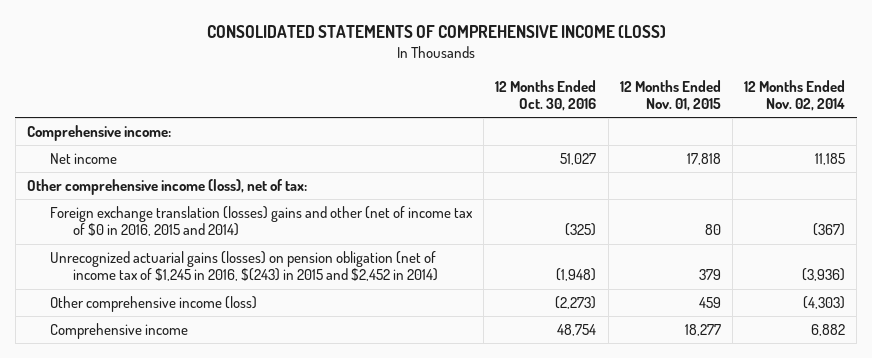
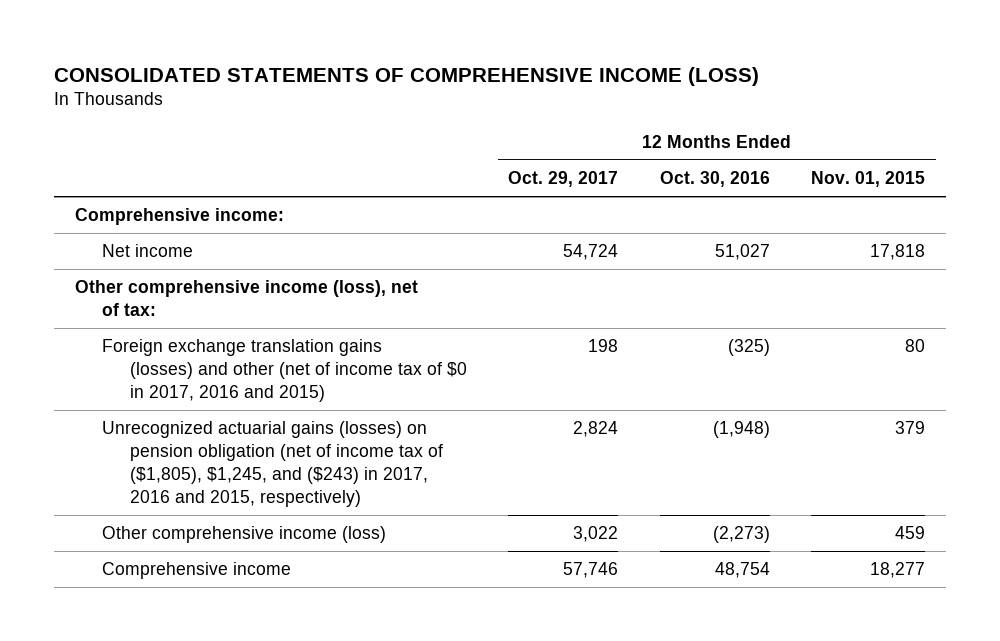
[744,79,846,112] 12 Months Ended Nov. 02, 2014 -> none
none -> [508,170,619,187] Oct. 29, 2017
[49,205,473,237] Foreign exchange translation (losses) gains and other (net of income tax of $0 in 2016, 2015 and 2014) -> [102,339,467,403] Foreign exchange translation gains (losses) and other (net of income tax of $0 in 2017, 2016 and 2015)
[49,250,439,282] Unrecognized actuarial gains (losses) on pension obligation (net of income tax of $1,245 in 2016, $(243) in 2015 and $2,452 in 2014) -> [102,421,443,508] Unrecognized actuarial gains (losses) on pension obligation (net of income tax of ($1,805), $1,245, and ($243) in 2017, 2016 and 2015, respectively)

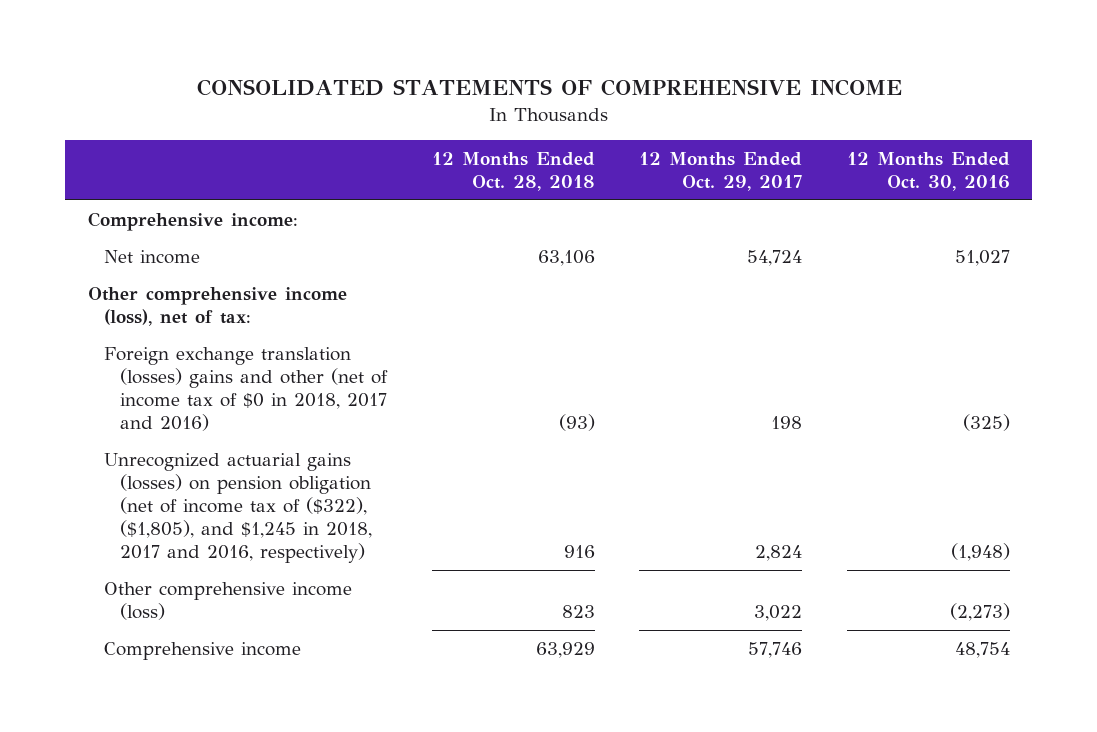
[53,66,759,86] CONSOLIDATED STATEMENTS OF COMPREHENSIVE INCOME (LOSS) -> [196,79,902,97] CONSOLIDATED STATEMENTS OF COMPREHENSIVE INCOME
[811,170,926,187] Nov. 01, 2015 -> none
none -> [431,152,595,192] 12 Months Ended Oct. 28, 2018
[102,339,467,403] Foreign exchange translation gains (losses) and other (net of income tax of $0 in 2017, 2016 and 2015) -> [103,347,389,431] Foreign exchange translation (losses) gains and other (net of income tax of $0 in 2018, 2017 and 2016)
[102,421,443,508] Unrecognized actuarial gains (losses) on pension obligation (net of income tax of ($1,805), $1,245, and ($243) in 2017, 2016 and 2015, respectively) -> [103,453,373,563] Unrecognized actuarial gains (losses) on pension obligation (net of income tax of ($322), ($1,805), and $1,245 in 2018, 2017 and 2016, respectively)

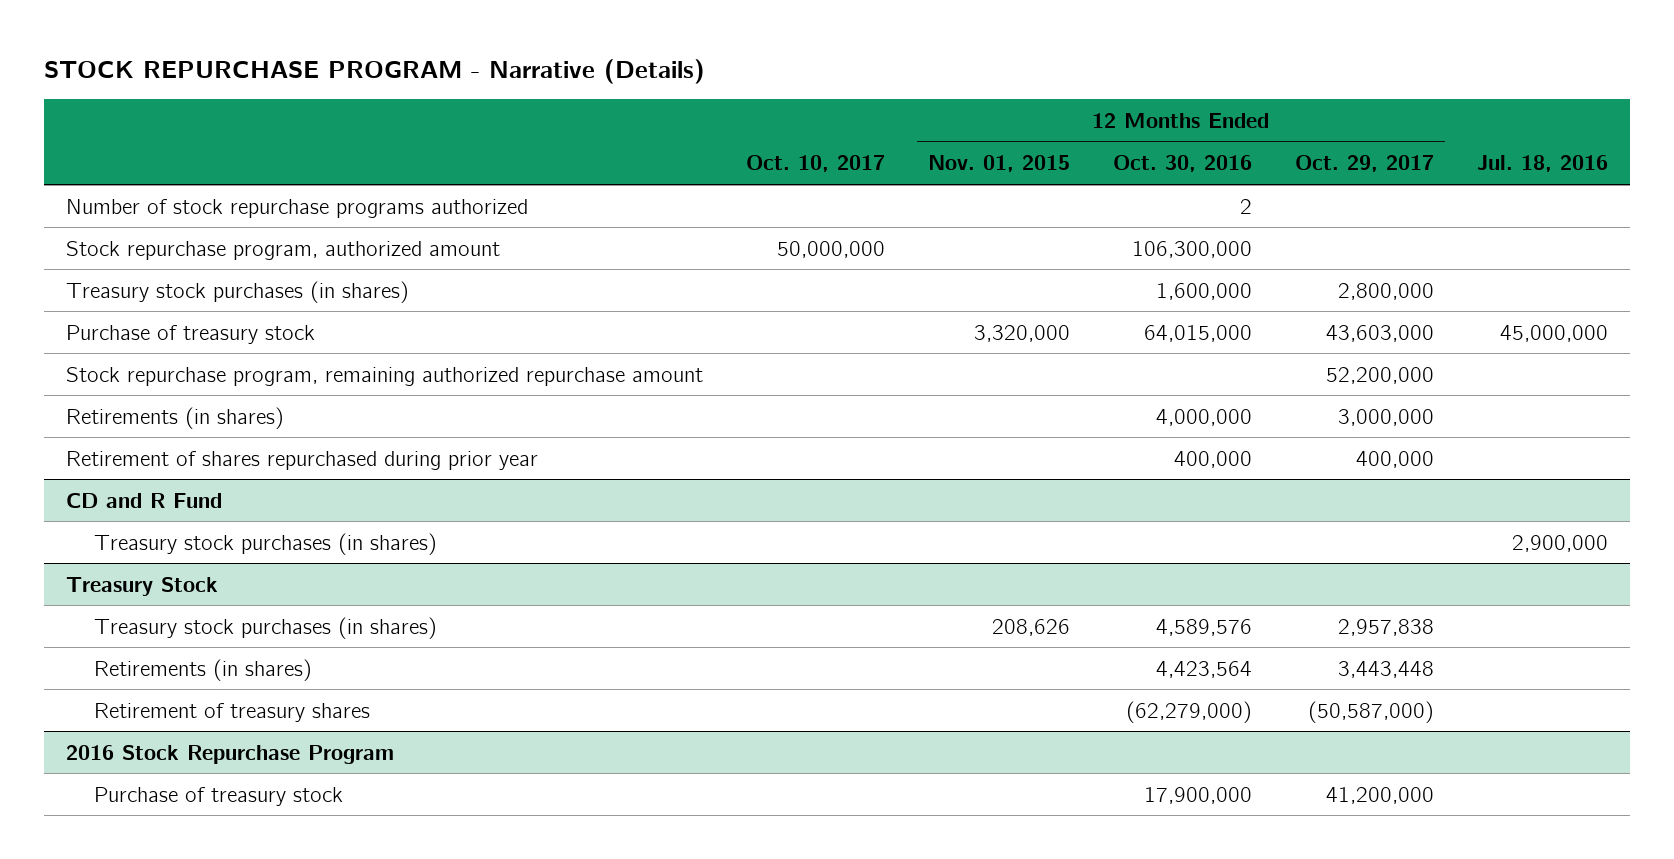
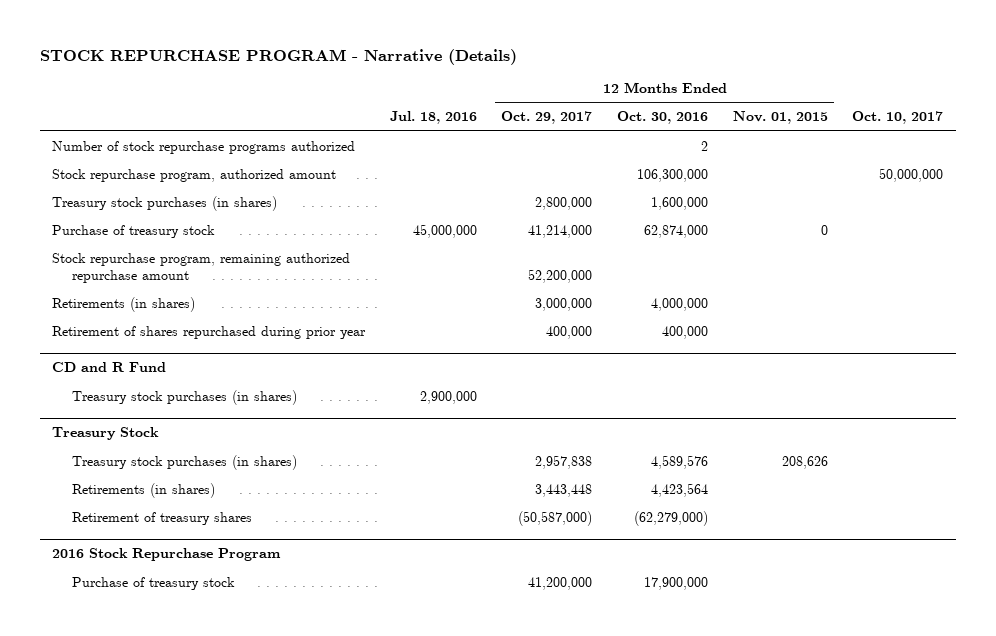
[973,324,1070,342] 3,320,000 -> [820,224,828,235] 0
[1143,324,1252,342] 64,015,000 -> [644,224,709,238] 62,874,000
[1325,324,1434,342] 43,603,000 -> [528,224,593,238] 41,214,000

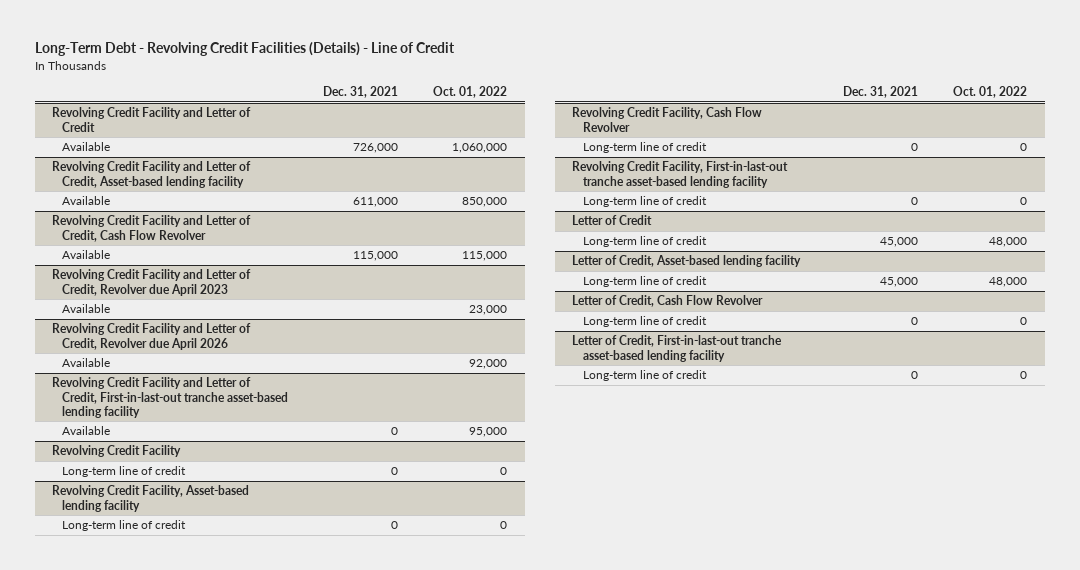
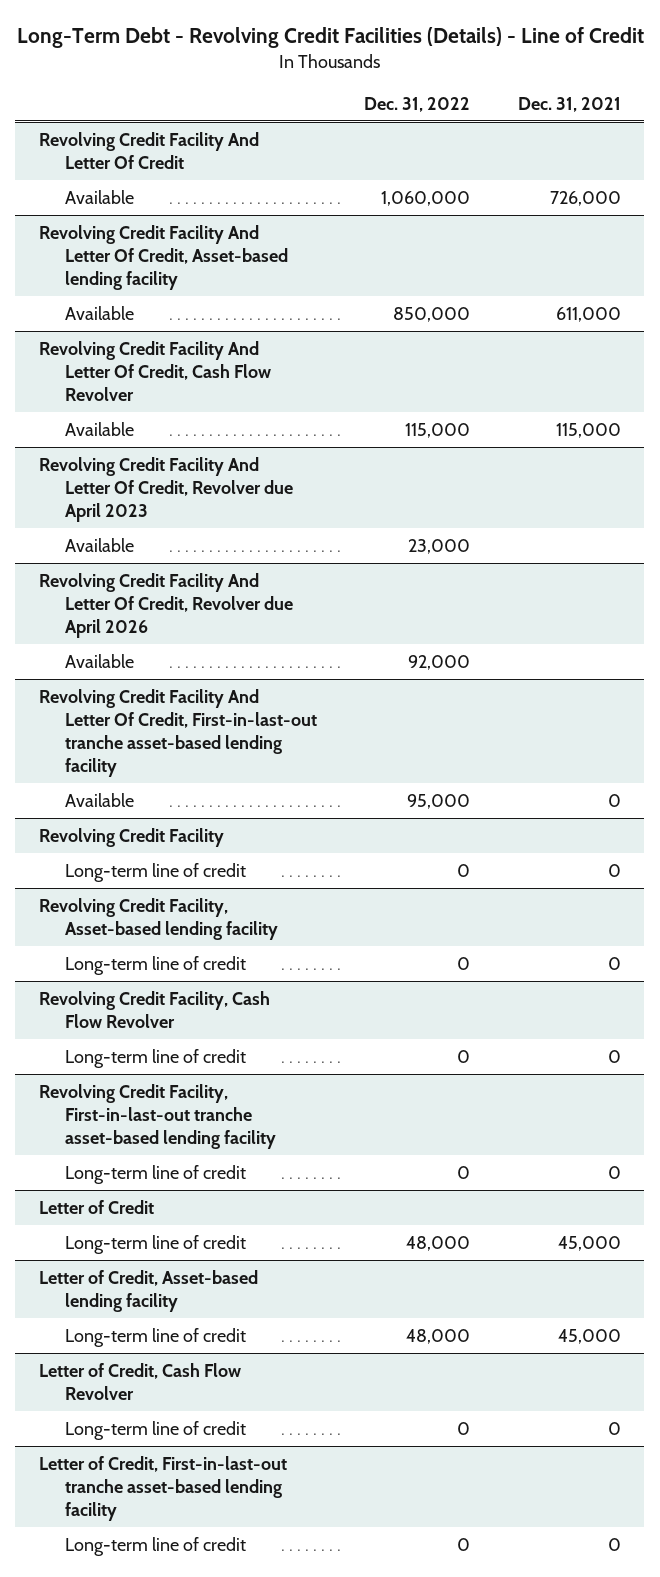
[433,86,508,99] Oct. 01, 2022 -> none
none -> [364,96,471,112] Dec. 31, 2022
[52,107,252,132] Revolving Credit Facility and Letter of Credit -> [38,131,259,169] Revolving Credit Facility And Letter Of Credit
[52,161,252,188] Revolving Credit Facility and Letter of Credit, Asset-based lending facility -> [38,224,288,291] Revolving Credit Facility And Letter Of Credit, Asset-based lending facility
[52,215,252,242] Revolving Credit Facility and Letter of Credit, Cash Flow Revolver -> [38,340,271,402] Revolving Credit Facility And Letter Of Credit, Cash Flow Revolver
[52,269,252,296] Revolving Credit Facility and Letter of Credit, Revolver due April 2023 -> [38,456,293,523] Revolving Credit Facility And Letter Of Credit, Revolver due April 2023
[52,323,252,350] Revolving Credit Facility and Letter of Credit, Revolver due April 2026 -> [38,572,293,639] Revolving Credit Facility And Letter Of Credit, Revolver due April 2026
[52,377,289,418] Revolving Credit Facility and Letter of Credit, First-in-last-out tranche asset-based lending facility -> [38,688,317,778] Revolving Credit Facility And Letter Of Credit, First-in-last-out tranche asset-based lending facility

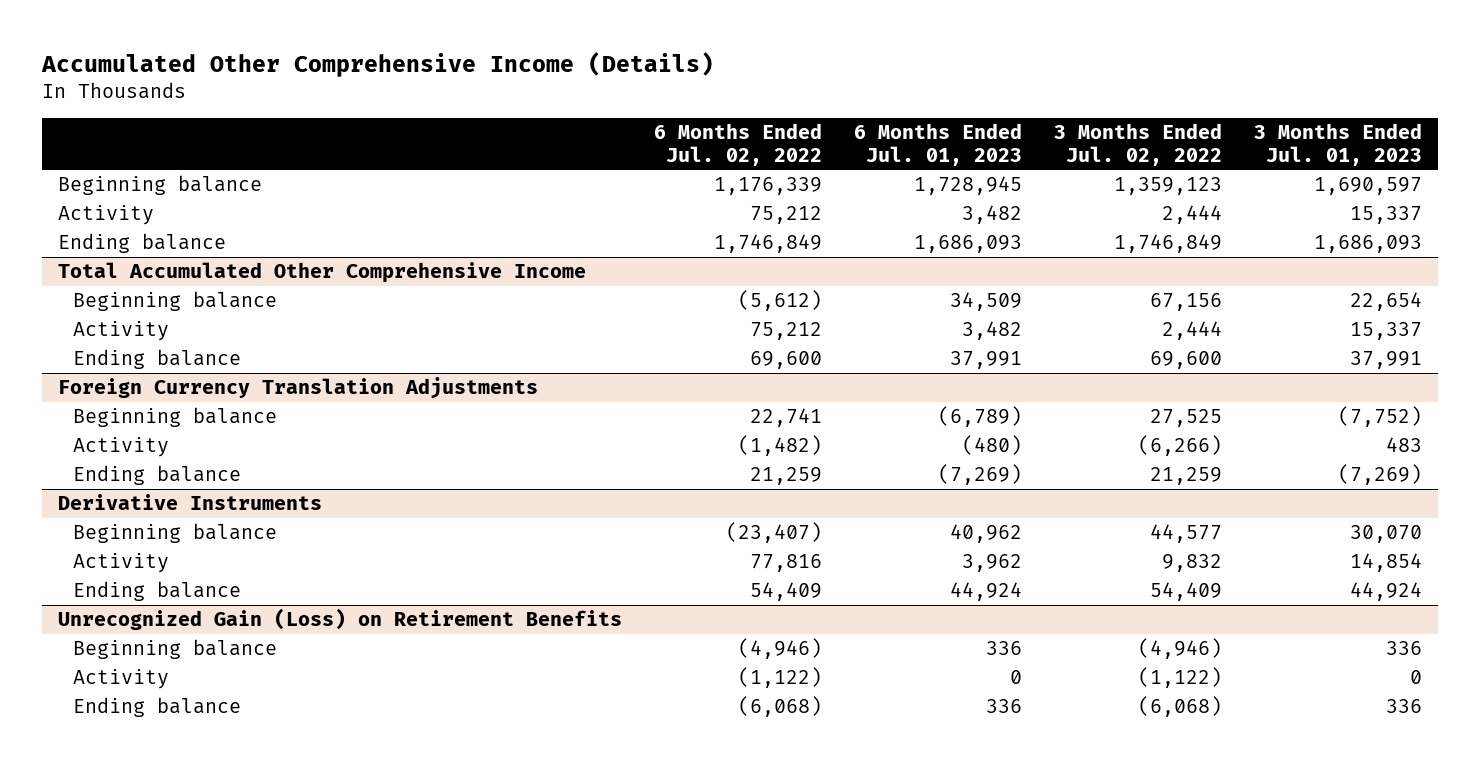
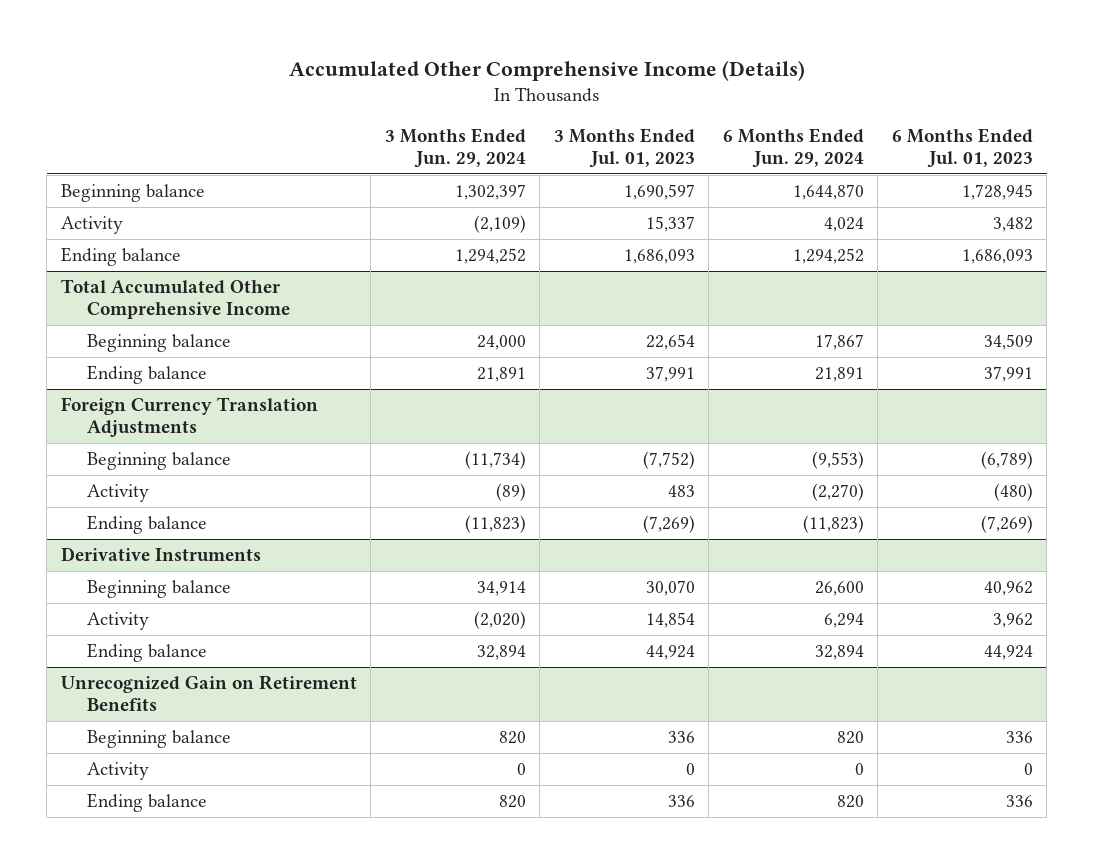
[654,123,823,166] 6 Months Ended Jul. 02, 2022 -> none
[1054,123,1223,166] 3 Months Ended Jul. 02, 2022 -> none
none -> [384,128,526,168] 3 Months Ended Jun. 29, 2024
none -> [722,128,864,168] 6 Months Ended Jun. 29, 2024
[72,321,169,342] Activity -> none
[57,608,622,631] Unrecognized Gain (Loss) on Retirement Benefits -> [60,674,357,711] Unrecognized Gain on Retirement Benefits

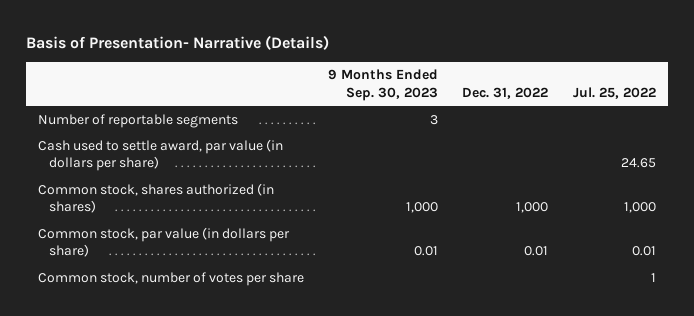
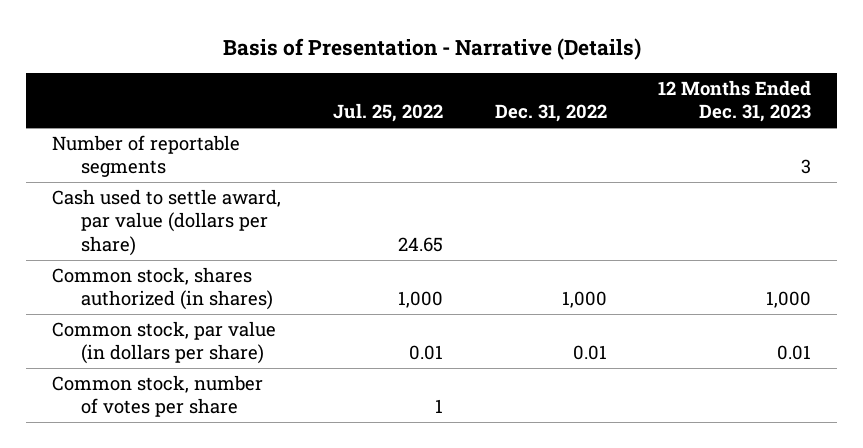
[25,34,329,50] Basis of Presentation- Narrative (Details) -> [222,37,641,60] Basis of Presentation - Narrative (Details)
[328,69,439,101] 9 Months Ended Sep. 30, 2023 -> none
none -> [658,79,812,123] 12 Months Ended Dec. 31, 2023
[37,138,283,172] Cash used to settle award, par value (in dollars per share) -> [52,189,282,256] Cash used to settle award, par value (dollars per share)

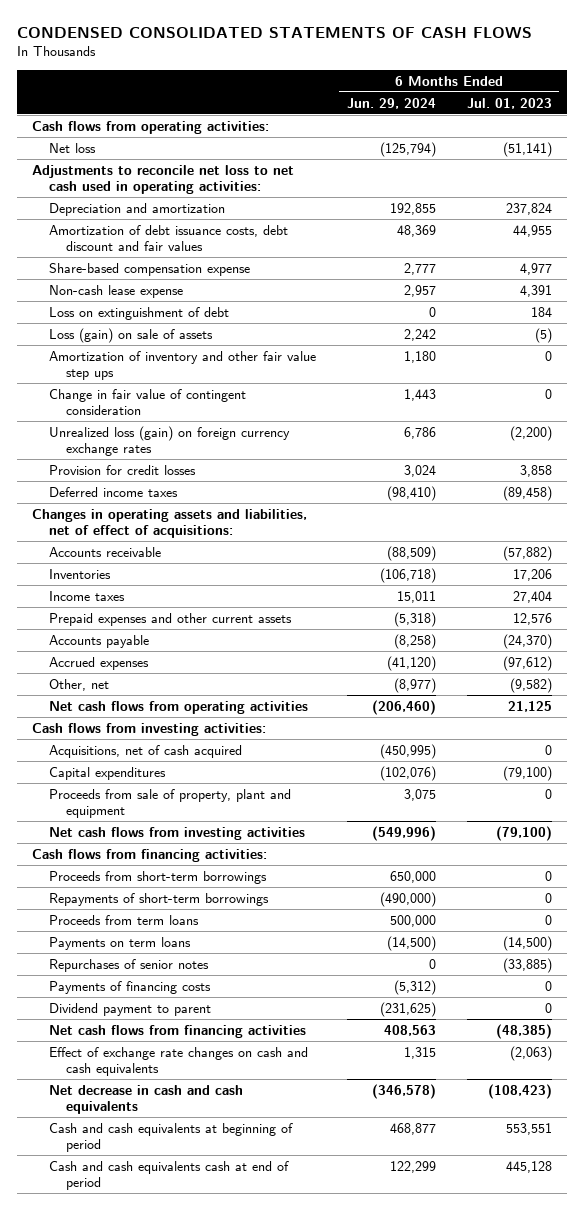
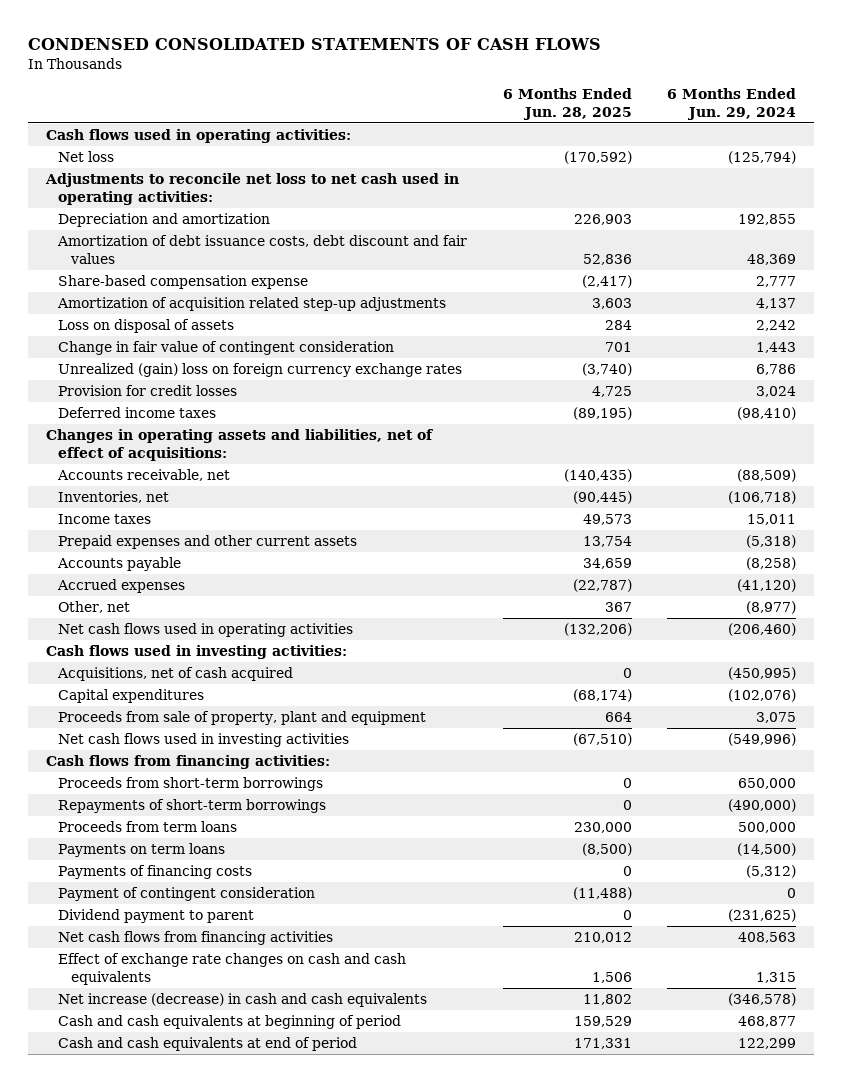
[466,97,552,109] Jul. 01, 2023 -> none
none -> [502,88,632,120] 6 Months Ended Jun. 28, 2025
[32,120,270,134] Cash flows from operating activities: -> [46,129,352,144] Cash flows used in operating activities:
[49,284,184,298] Non-cash lease expense -> none
[49,306,230,320] Loss on extinguishment of debt -> none
[49,350,317,380] Amortization of inventory and other fair value step ups -> none
none -> [57,297,447,312] Amortization of acquisition related step-up adjustments
[49,327,214,343] Loss (gain) on sale of assets -> [58,319,235,334] Loss on disposal of assets
[49,425,291,456] Unrealized loss (gain) on foreign currency exchange rates -> [58,363,463,378] Unrealized (gain) loss on foreign currency exchange rates
[49,546,162,557] Accounts receivable -> [57,469,231,482] Accounts receivable, net
[49,568,112,579] Inventories -> [58,491,170,504] Inventories, net
[49,700,309,714] Net cash flows from operating activities -> [58,623,354,638] Net cash flows used in operating activities
[32,722,267,736] Cash flows from investing activities: -> [46,645,348,660] Cash flows used in investing activities:
[49,826,306,840] Net cash flows from investing activities -> [58,733,350,748] Net cash flows used in investing activities
[49,958,210,972] Repurchases of senior notes -> none
none -> [58,887,316,902] Payment of contingent consideration
[49,1084,244,1114] Net decrease in cash and cash equivalents -> [58,993,428,1008] Net increase (decrease) in cash and cash equivalents
[49,1160,290,1190] Cash and cash equivalents cash at end of period -> [58,1037,358,1052] Cash and cash equivalents at end of period

